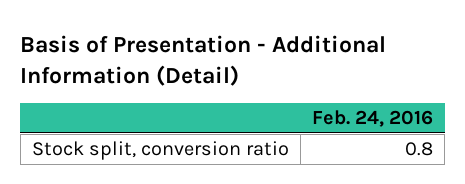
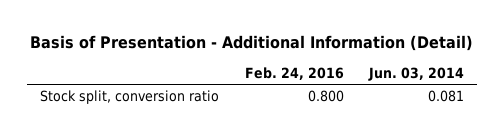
none -> [368,67,465,82] Jun. 03, 2014
[405,142,434,157] 0.8 -> [307,90,344,103] 0.800

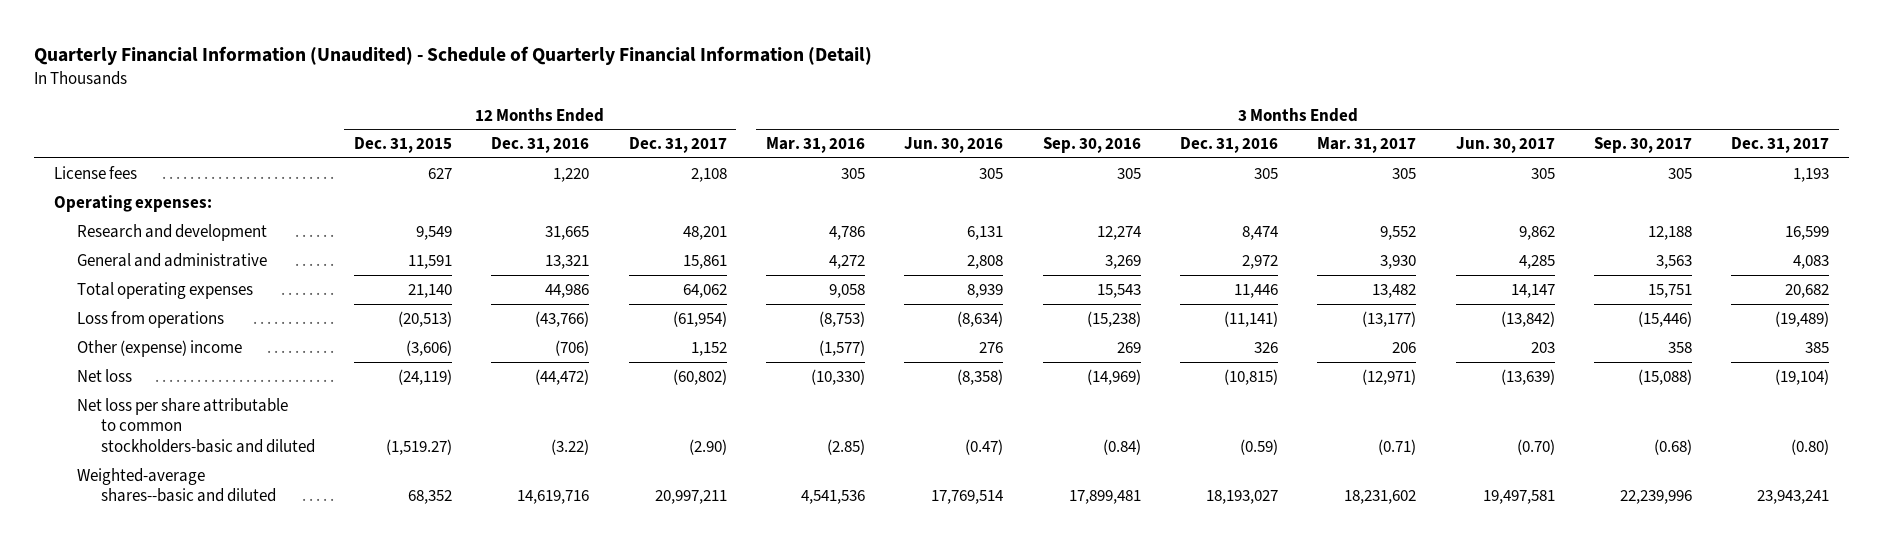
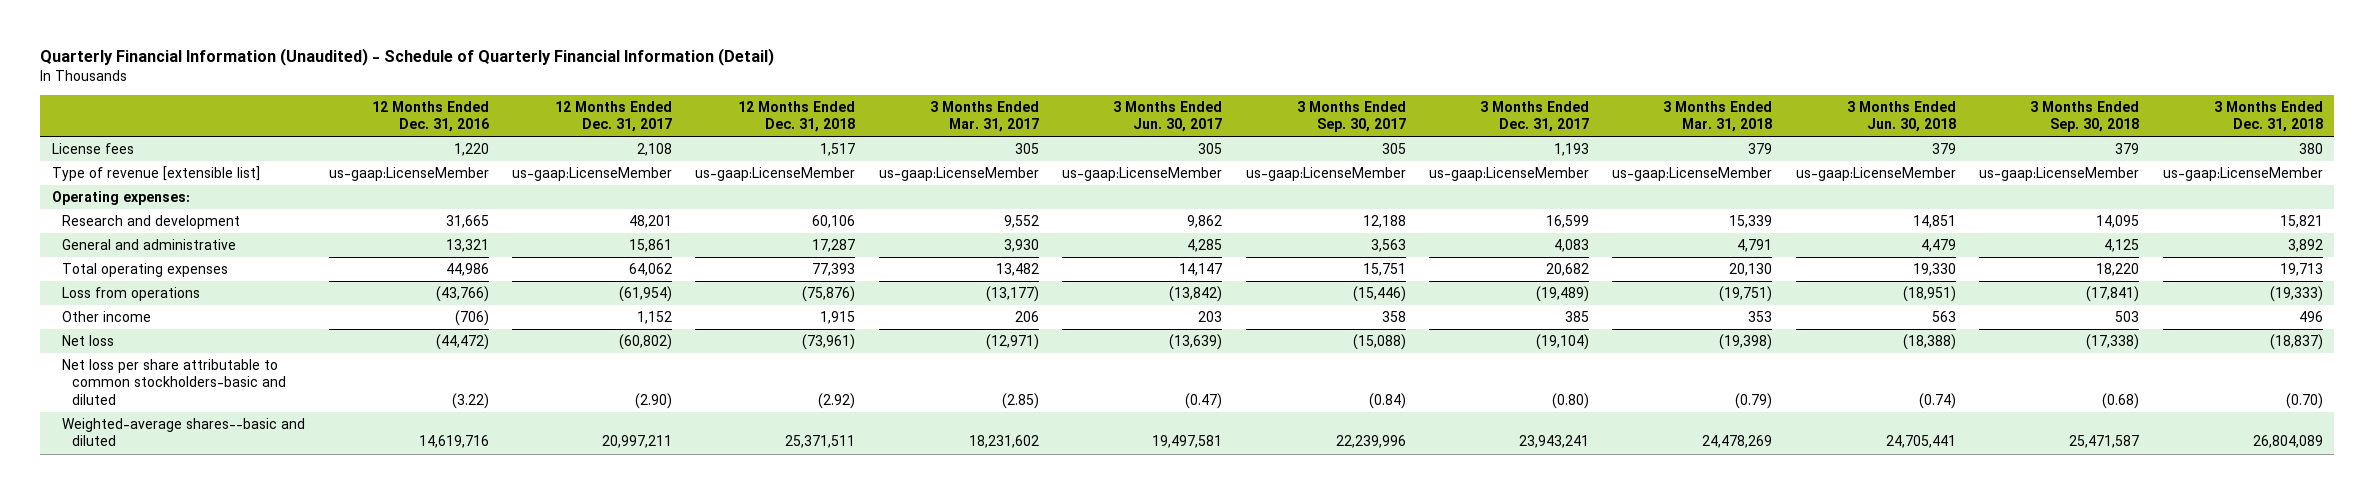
[354,137,453,154] Dec. 31, 2015 -> none
[765,137,865,154] Mar. 31, 2016 -> none
[904,137,1004,154] Jun. 30, 2016 -> none
[1042,137,1141,154] Sep. 30, 2016 -> none
[1179,137,1278,154] Dec. 31, 2016 -> none
none -> [738,100,856,132] 12 Months Ended Dec. 31, 2018
none -> [1663,100,1773,132] 3 Months Ended Mar. 31, 2018
none -> [1846,100,1956,132] 3 Months Ended Jun. 30, 2018
none -> [2030,100,2140,132] 3 Months Ended Sep. 30, 2018
none -> [2213,100,2323,132] 3 Months Ended Dec. 31, 2018
none -> [51,165,260,181] Type of revenue [extensible list]
[77,339,243,357] Other (expense) income -> [62,310,152,322] Other income
[1378,438,1417,455] (0.71) -> [1001,392,1039,409] (2.85)
[1516,438,1555,455] (0.70) -> [1185,392,1223,409] (0.47)
[1653,438,1692,455] (0.68) -> [1368,392,1406,409] (0.84)

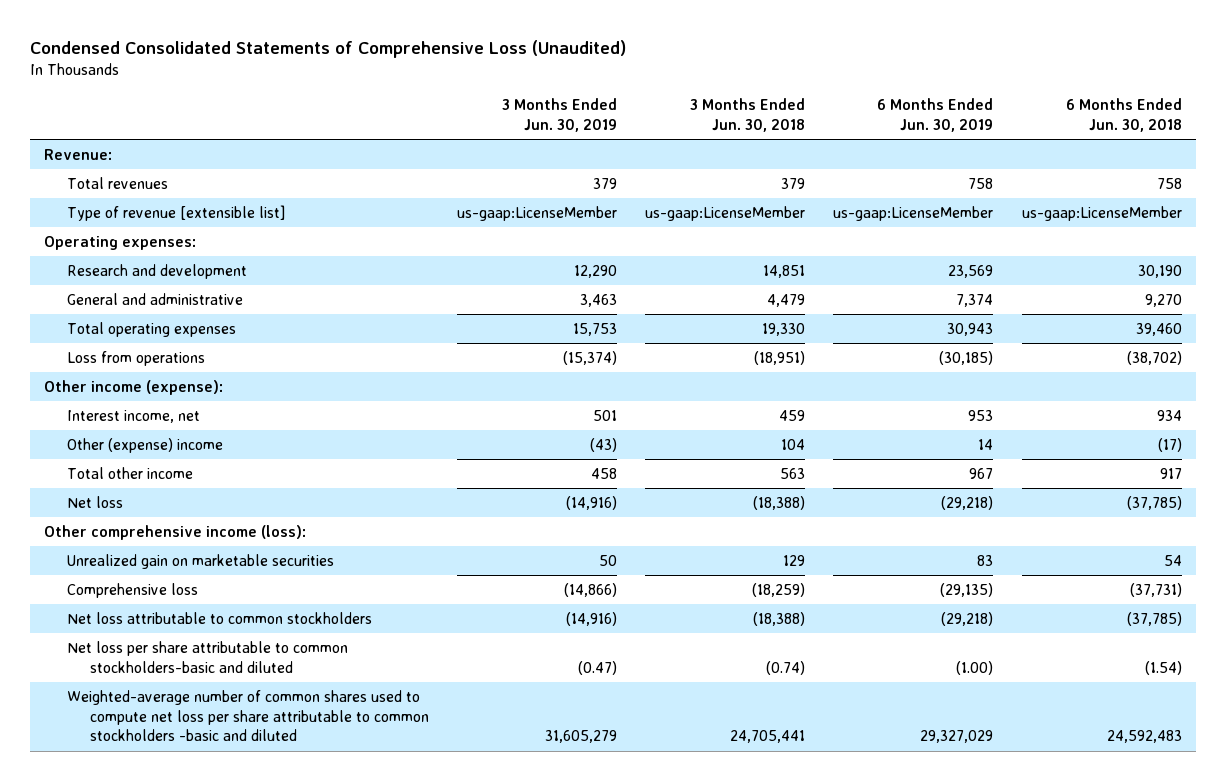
[40,47,775,66] Quarterly Financial Information (Unaudited) - Schedule of Quarterly Financial Information (Detail) -> [29,39,626,58] Condensed Consolidated Statements of Comprehensive Loss (Unaudited)
[371,100,489,132] 12 Months Ended Dec. 31, 2016 -> none
[554,100,672,132] 12 Months Ended Dec. 31, 2017 -> none
[738,100,856,132] 12 Months Ended Dec. 31, 2018 -> none
[929,100,1039,132] 3 Months Ended Mar. 31, 2017 -> none
[1113,100,1223,132] 3 Months Ended Jun. 30, 2017 -> none
[1296,100,1406,132] 3 Months Ended Sep. 30, 2017 -> none
[1480,100,1590,132] 3 Months Ended Dec. 31, 2017 -> none
[1663,100,1773,132] 3 Months Ended Mar. 31, 2018 -> none
[2030,100,2140,132] 3 Months Ended Sep. 30, 2018 -> none
[2213,100,2323,132] 3 Months Ended Dec. 31, 2018 -> none
none -> [501,98,617,132] 3 Months Ended Jun. 30, 2019
none -> [877,98,994,132] 6 Months Ended Jun. 30, 2019
none -> [1065,98,1182,132] 6 Months Ended Jun. 30, 2018
none -> [43,148,112,160] Revenue:
[51,142,134,154] License fees -> [66,176,168,189] Total revenues
none -> [43,379,223,395] Other income (expense):
none -> [66,409,200,423] Interest income, net
none -> [66,437,223,453] Other (expense) income
[62,310,152,322] Other income -> [66,466,193,479] Total other income
none -> [43,524,306,540] Other comprehensive income (loss):
none -> [66,553,334,569] Unrealized gain on marketable securities
none -> [66,582,198,598] Comprehensive loss
none -> [66,611,372,624] Net loss attributable to common stockholders
[62,417,306,447] Weighted-average shares--basic and diluted -> [66,689,429,742] Weighted-average number of common shares used to compute net loss per share attributable to common stockholders -basic and diluted

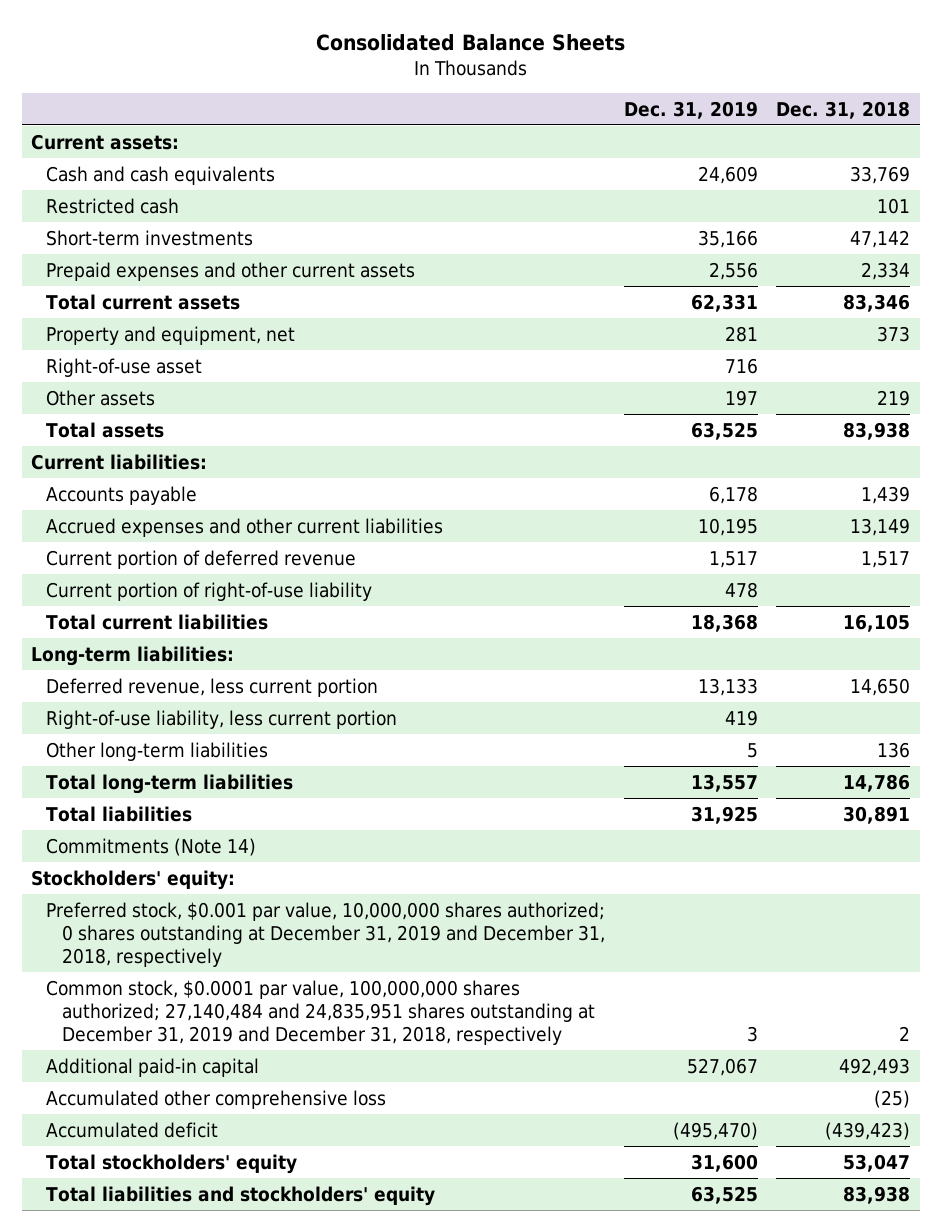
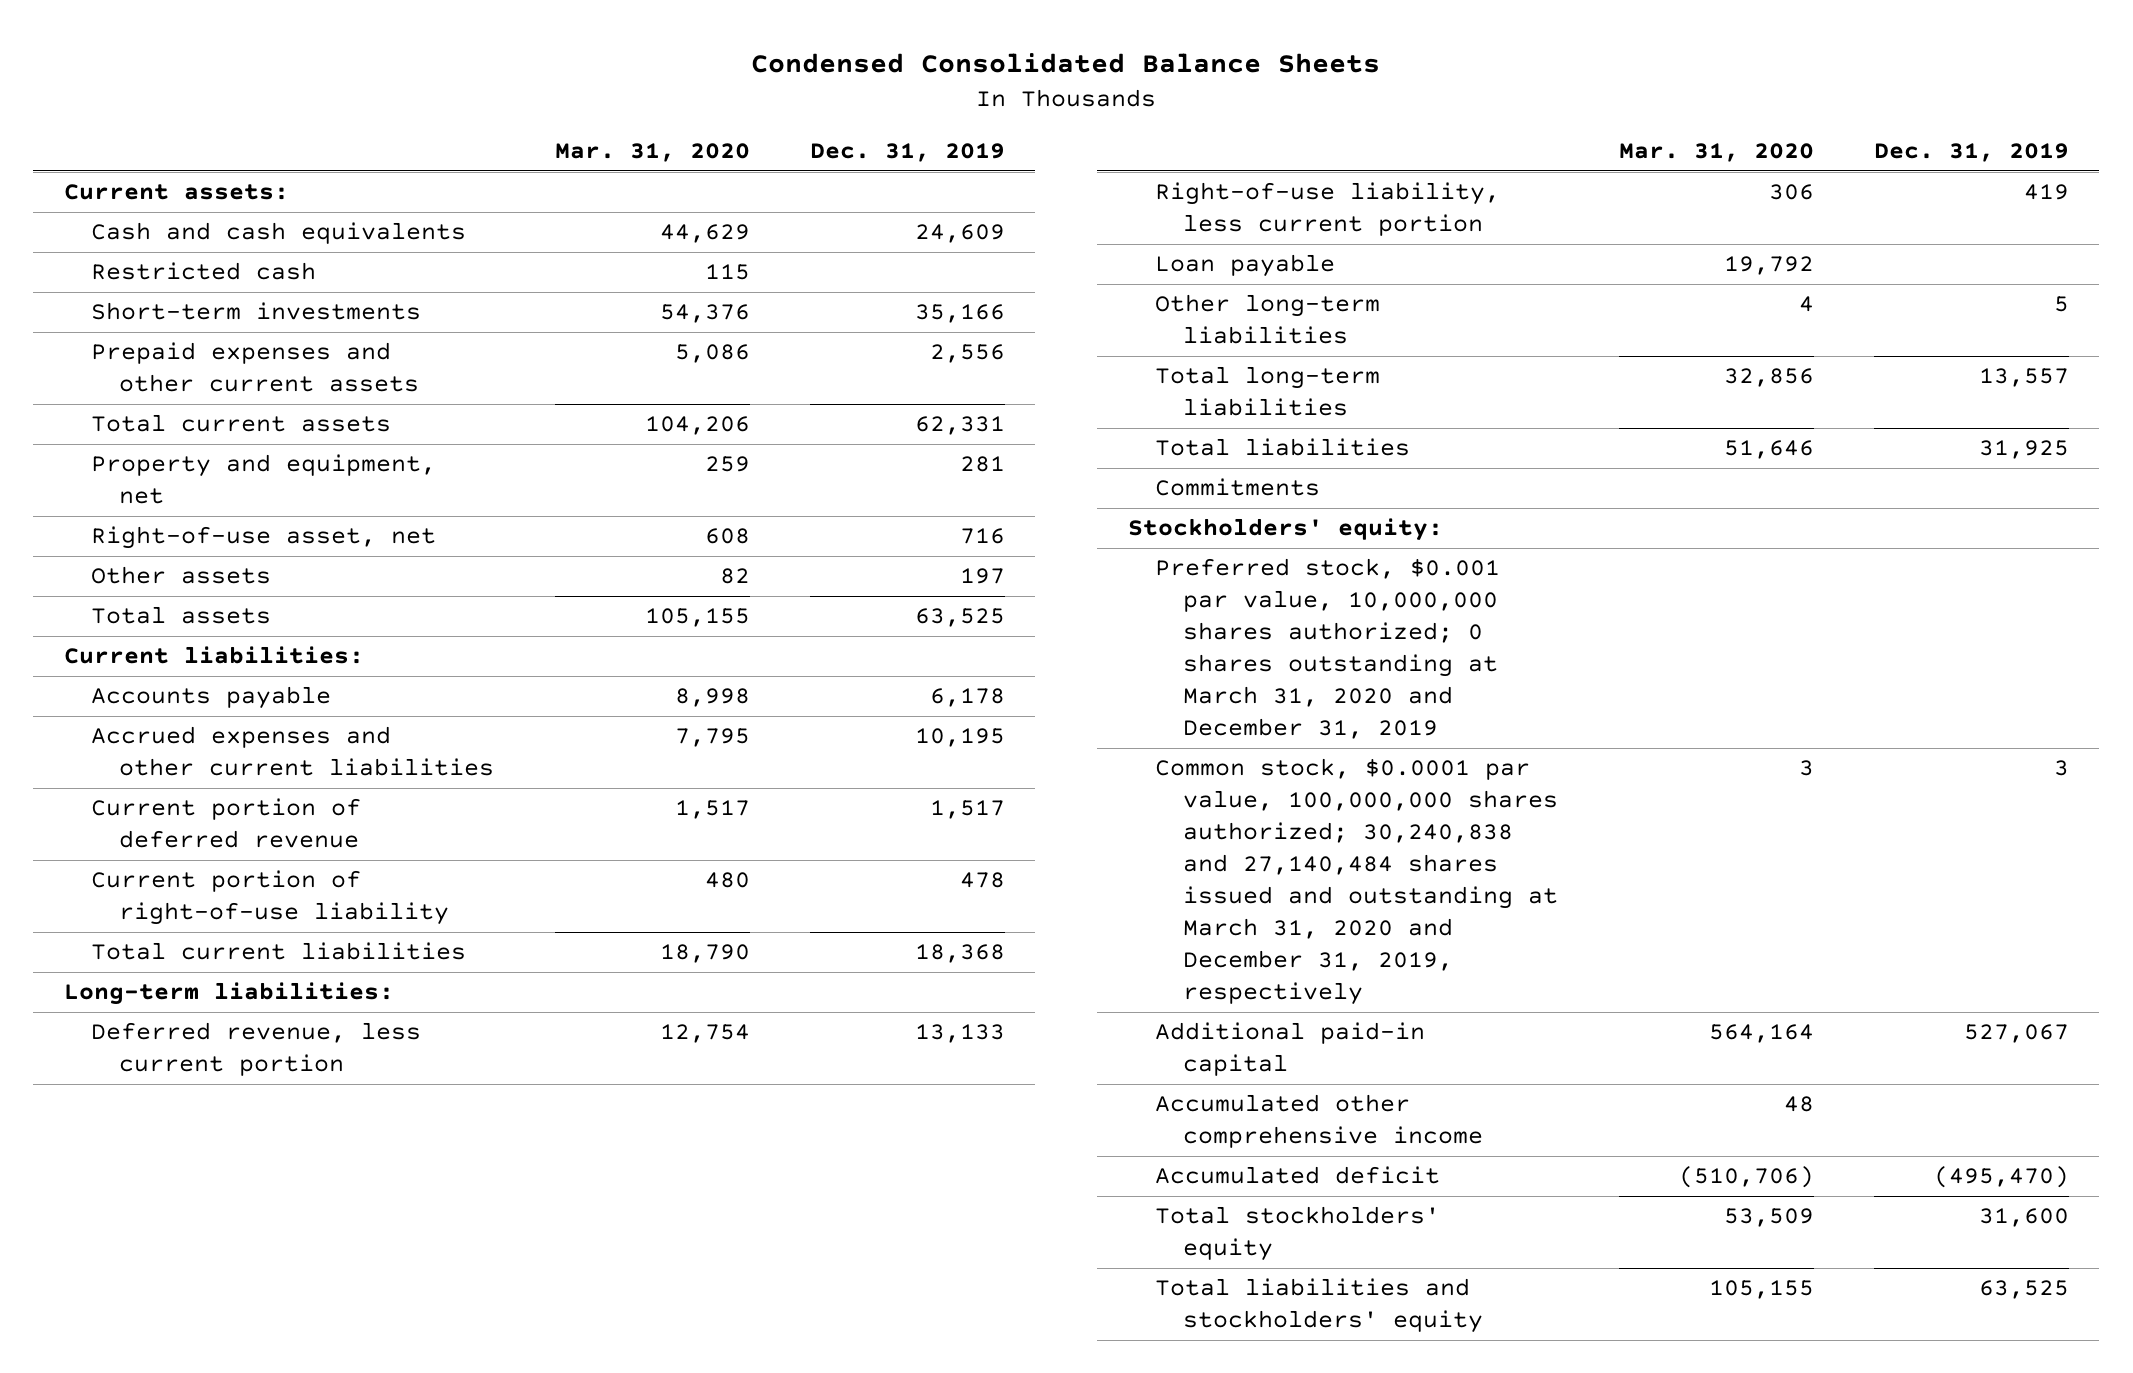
[315,34,625,52] Consolidated Balance Sheets -> [751,53,1381,74] Condensed Consolidated Balance Sheets
[776,100,911,119] Dec. 31, 2018 -> none
none -> [554,143,750,163] Mar. 31, 2020
[46,357,203,377] Right-of-use asset -> [91,526,437,550] Right-of-use asset, net
none -> [1155,254,1336,278] Loan payable
[46,837,257,856] Commitments (Note 14) -> [1155,478,1321,497] Commitments
[46,901,606,967] Preferred stock, $0.001 par value, 10,000,000 shares authorized; 0 shares outstanding at December 31, 2019 and December 31, 2018, respectively -> [1155,558,1501,740] Preferred stock, $0.001 par value, 10,000,000 shares authorized; 0 shares outstanding at March 31, 2020 and December 31, 2019
[46,979,595,1045] Common stock, $0.0001 par value, 100,000,000 shares authorized; 27,140,484 and 24,835,951 shares outstanding at December 31, 2019 and December 31, 2018, respectively -> [1155,758,1559,1006] Common stock, $0.0001 par value, 100,000,000 shares authorized; 30,240,838 and 27,140,484 shares issued and outstanding at March 31, 2020 and December 31, 2019, respectively
[46,1089,387,1109] Accumulated other comprehensive loss -> [1155,1094,1484,1149] Accumulated other comprehensive income

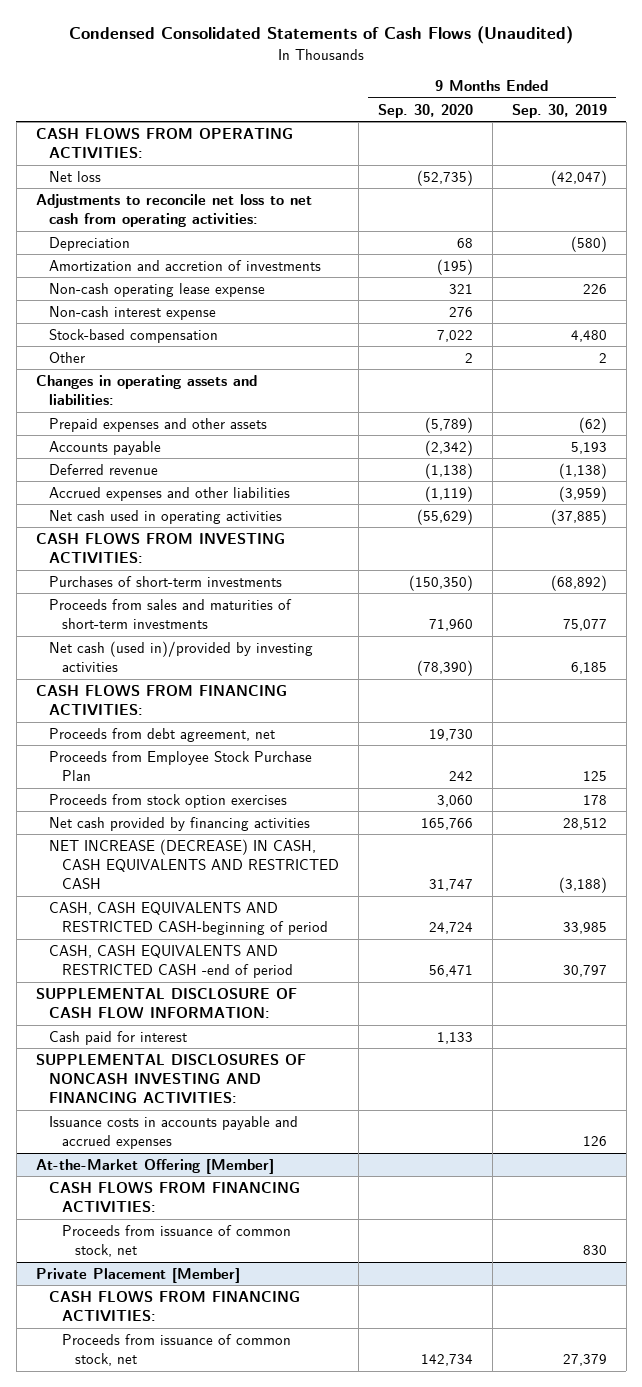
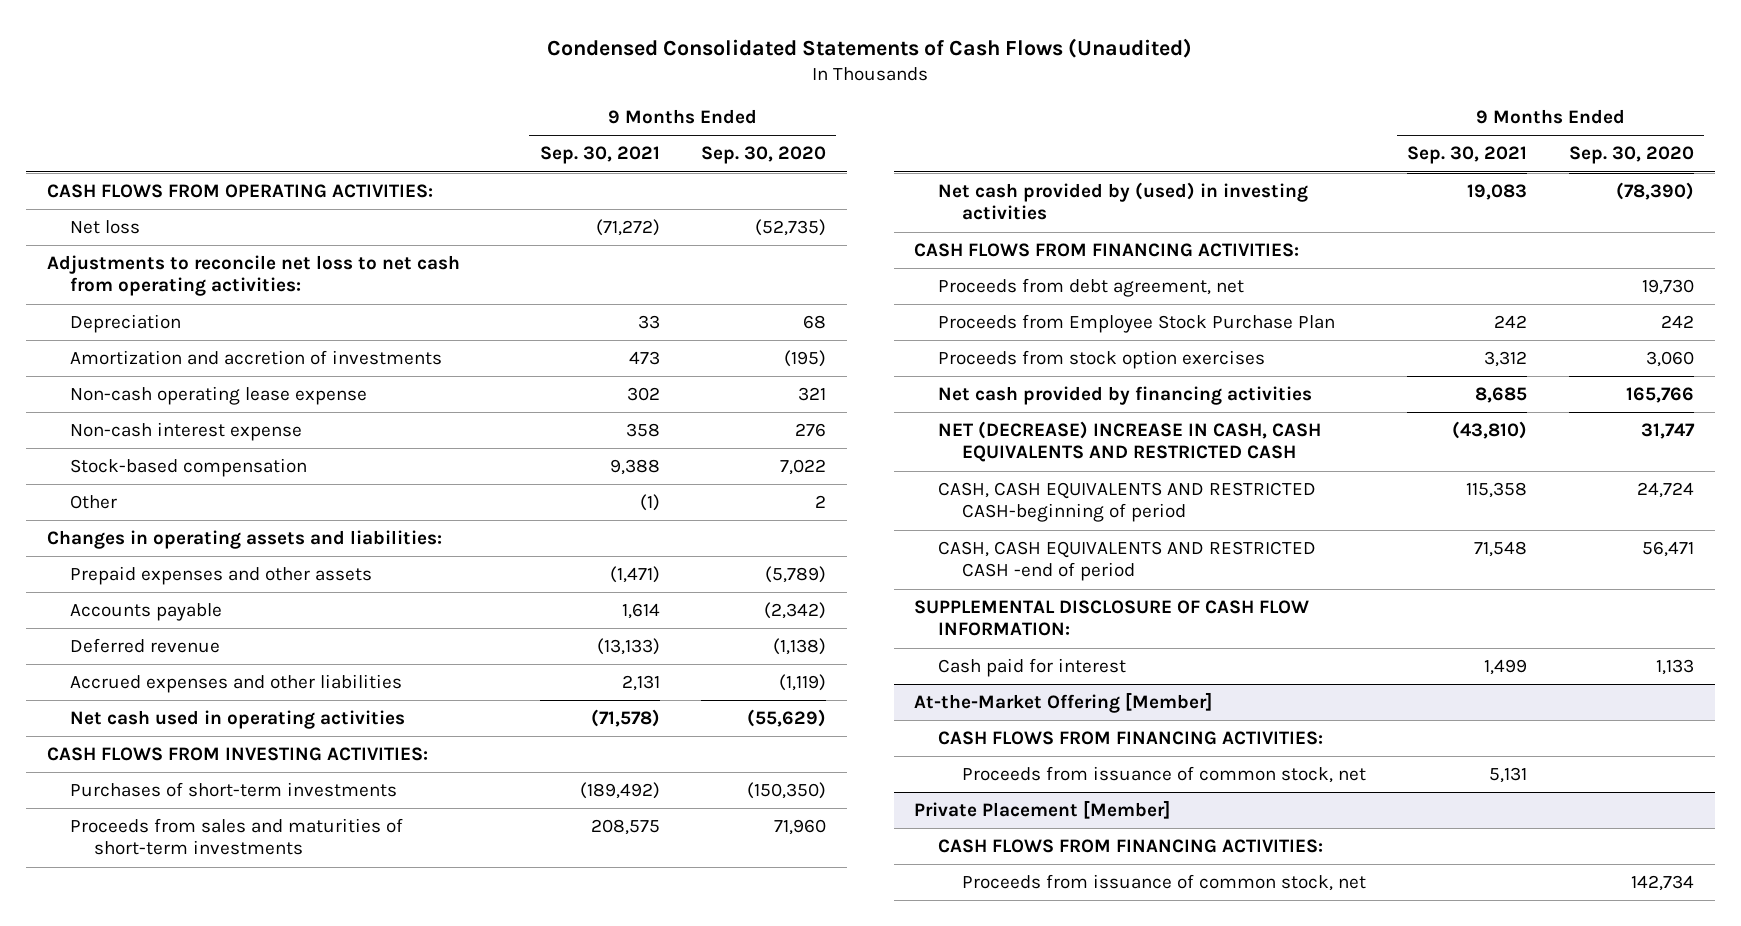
[511,103,607,118] Sep. 30, 2019 -> none
none -> [539,146,660,165] Sep. 30, 2021
[48,640,313,673] Net cash (used in)/provided by investing activities -> [938,182,1309,221] Net cash provided by (used) in investing activities
[48,838,339,890] NET INCREASE (DECREASE) IN CASH, CASH EQUIVALENTS AND RESTRICTED CASH -> [938,421,1322,463] NET (DECREASE) INCREASE IN CASH, CASH EQUIVALENTS AND RESTRICTED CASH
[35,1053,306,1105] SUPPLEMENTAL DISCLOSURES OF NONCASH INVESTING AND FINANCING ACTIVITIES: -> none
[48,1115,298,1150] Issuance costs in accounts payable and accrued expenses -> none

